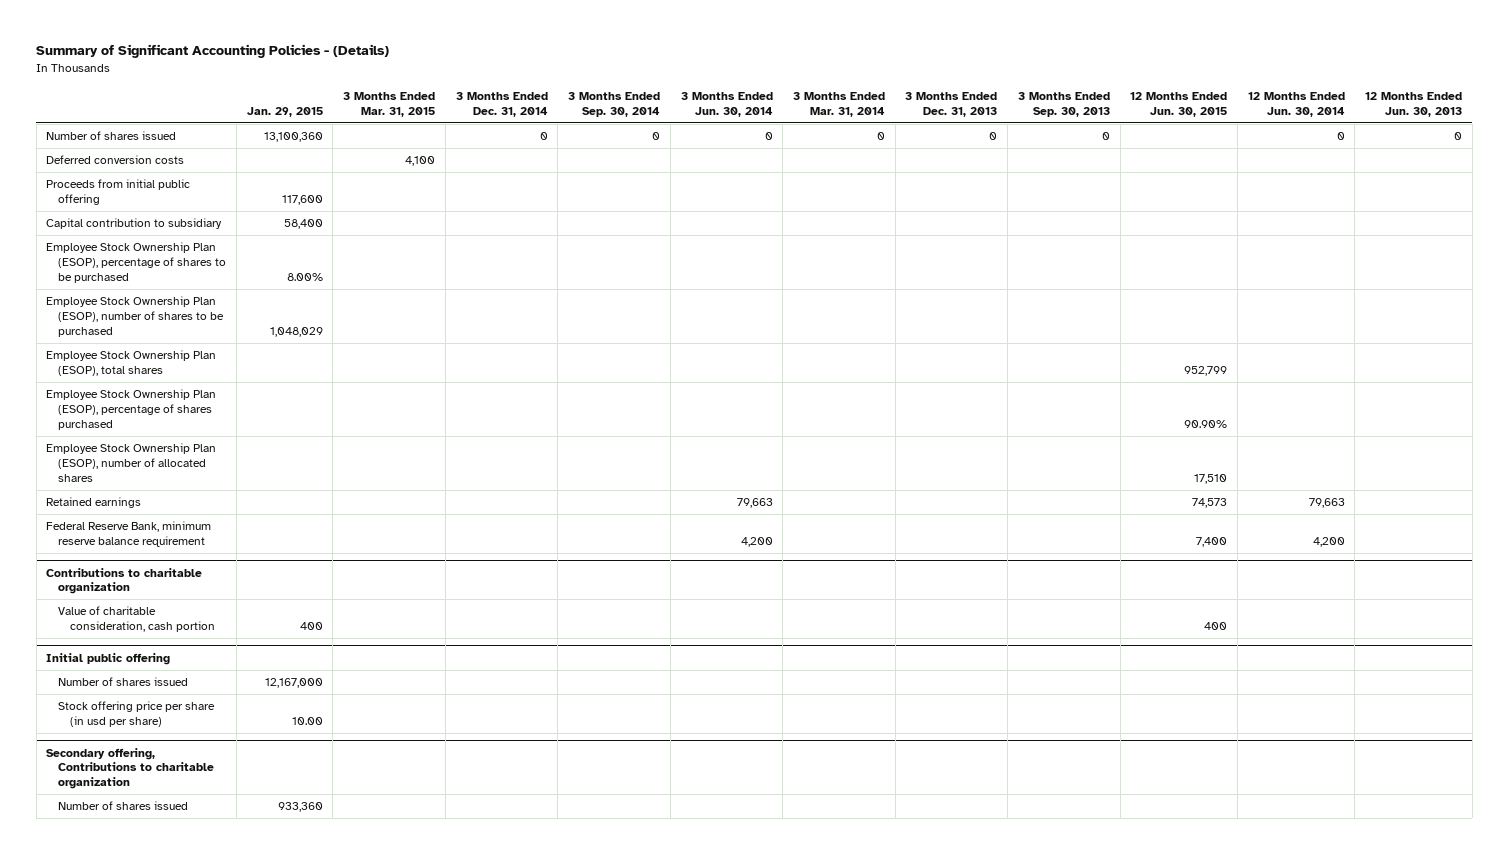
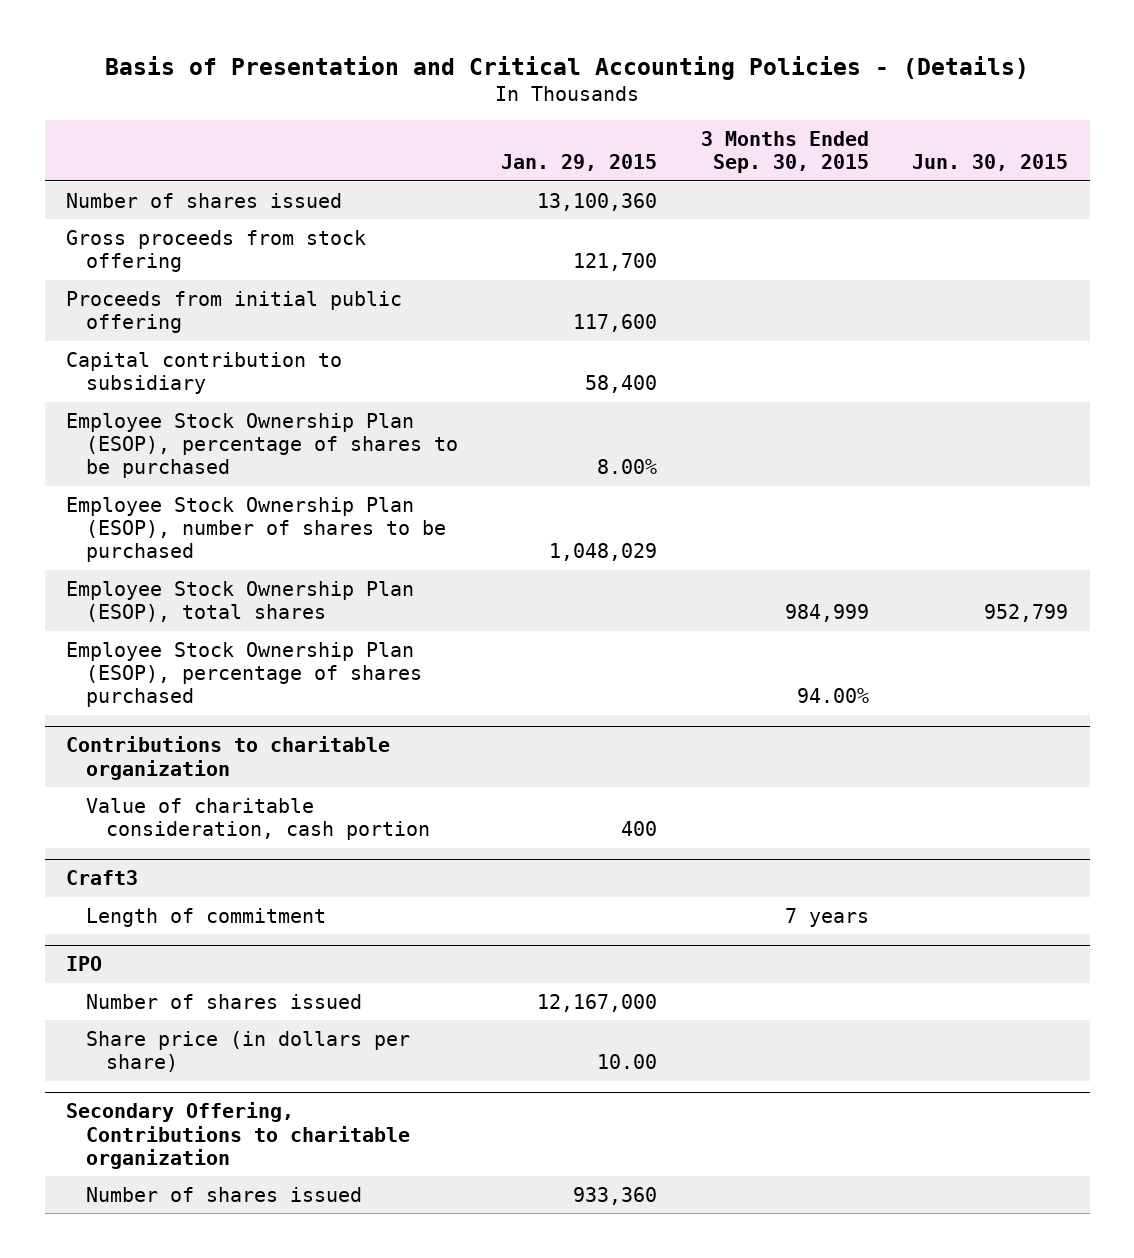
[36,44,390,59] Summary of Significant Accounting Policies - (Details) -> [105,55,1030,80] Basis of Presentation and Critical Accounting Policies - (Details)
[343,92,436,117] 3 Months Ended Mar. 31, 2015 -> none
[455,92,548,117] 3 Months Ended Dec. 31, 2014 -> none
[568,92,661,117] 3 Months Ended Sep. 30, 2014 -> none
[680,92,773,117] 3 Months Ended Jun. 30, 2014 -> none
[792,92,885,117] 3 Months Ended Mar. 31, 2014 -> none
[905,92,998,117] 3 Months Ended Dec. 31, 2013 -> none
[1017,92,1110,117] 3 Months Ended Sep. 30, 2013 -> none
[1130,92,1228,117] 12 Months Ended Jun. 30, 2015 -> none
[1247,92,1345,117] 12 Months Ended Jun. 30, 2014 -> none
[1365,92,1463,117] 12 Months Ended Jun. 30, 2013 -> none
none -> [700,131,869,174] 3 Months Ended Sep. 30, 2015
none -> [912,154,1069,172] Jun. 30, 2015
[46,155,185,165] Deferred conversion costs -> none
none -> [66,229,367,272] Gross proceeds from stock offering
[46,443,217,482] Employee Stock Ownership Plan (ESOP), number of allocated shares -> none
[46,497,142,509] Retained earnings -> none
[46,521,212,547] Federal Reserve Bank, minimum reserve balance requirement -> none
none -> [66,870,139,886] Craft3
none -> [86,907,327,927] Length of commitment
[46,652,171,665] Initial public offering -> [66,956,103,972] IPO
[58,701,216,727] Stock offering price per share (in usd per share) -> [86,1030,411,1072] Share price (in dollars per share)
[46,747,215,789] Secondary offering, Contributions to charitable organization -> [66,1102,411,1169] Secondary Offering, Contributions to charitable organization

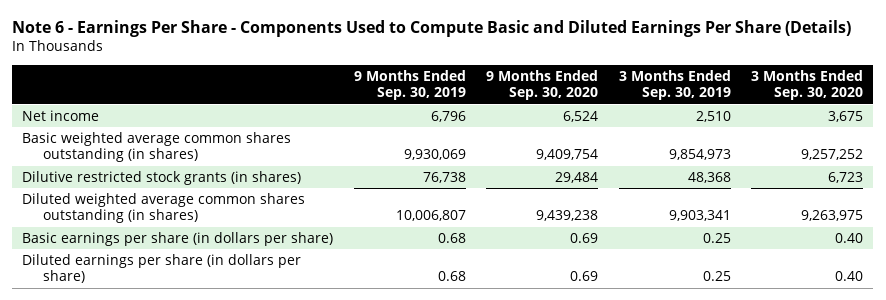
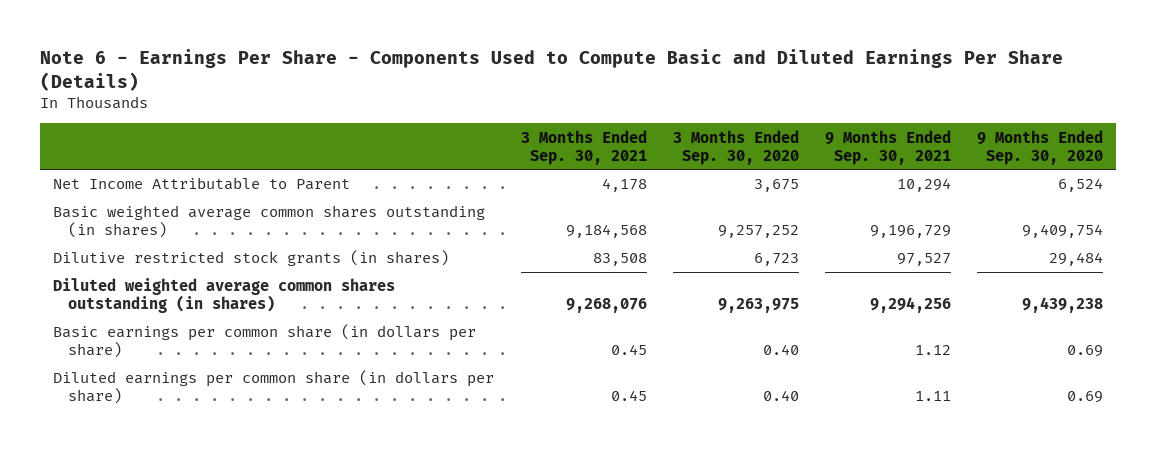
[353,69,466,101] 9 Months Ended Sep. 30, 2019 -> none
[618,69,731,101] 3 Months Ended Sep. 30, 2019 -> none
none -> [520,129,647,165] 3 Months Ended Sep. 30, 2021
none -> [824,129,951,165] 9 Months Ended Sep. 30, 2021
[22,109,100,121] Net income -> [53,177,351,191] Net Income Attributable to Parent
[22,231,334,246] Basic earnings per share (in dollars per share) -> [53,324,477,359] Basic earnings per common share (in dollars per share)
[22,253,302,284] Diluted earnings per share (in dollars per share) -> [53,370,495,405] Diluted earnings per common share (in dollars per share)

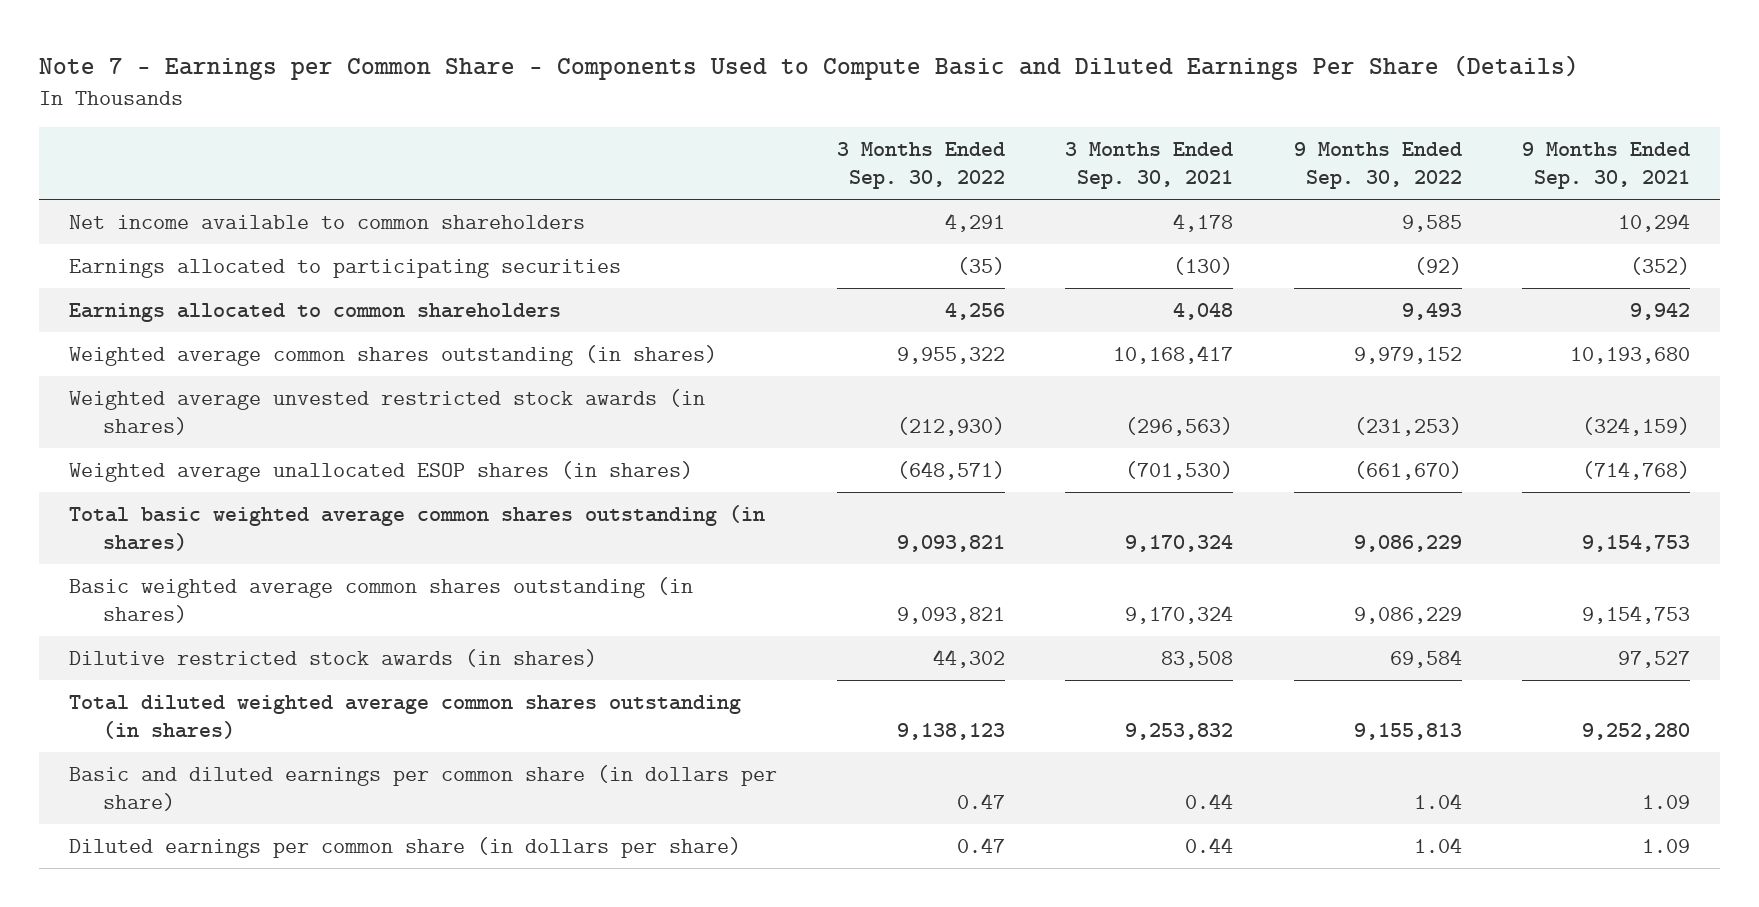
[40,49,1064,91] Note 6 - Earnings Per Share - Components Used to Compute Basic and Diluted Earnings Per Share (Details) -> [39,55,1580,81] Note 7 - Earnings per Common Share - Components Used to Compute Basic and Diluted Earnings Per Share (Details)
[672,129,799,165] 3 Months Ended Sep. 30, 2020 -> none
[976,129,1103,165] 9 Months Ended Sep. 30, 2020 -> none
none -> [837,142,1006,189] 3 Months Ended Sep. 30, 2022
none -> [1293,142,1462,189] 9 Months Ended Sep. 30, 2022
[53,177,351,191] Net Income Attributable to Parent -> [69,214,586,229] Net income available to common shareholders
none -> [69,258,622,278] Earnings allocated to participating securities
none -> [69,302,562,322] Earnings allocated to common shareholders
none -> [69,344,718,366] Weighted average common shares outstanding (in shares)
none -> [69,388,706,435] Weighted average unvested restricted stock awards (in shares)
none -> [69,460,694,482] Weighted average unallocated ESOP shares (in shares)
none -> [69,504,766,551] Total basic weighted average common shares outstanding (in shares)
[565,224,647,239] 9,184,568 -> [1125,604,1234,624] 9,170,324
[869,225,951,239] 9,196,729 -> [1581,604,1690,624] 9,154,753
[53,250,450,267] Dilutive restricted stock grants (in shares) -> [69,648,598,667] Dilutive restricted stock awards (in shares)
[53,278,396,314] Diluted weighted average common shares outstanding (in shares) -> [69,694,742,739] Total diluted weighted average common shares outstanding (in shares)
[565,298,647,314] 9,268,076 -> [1125,722,1234,740] 9,253,832
[869,297,951,314] 9,294,256 -> [1581,722,1690,740] 9,252,280
[53,324,477,359] Basic earnings per common share (in dollars per share) -> [69,764,778,811] Basic and diluted earnings per common share (in dollars per share)
[610,344,647,356] 0.45 -> [1185,792,1234,809] 0.44
[914,345,951,356] 1.12 -> [1641,794,1690,809] 1.09
[610,390,647,402] 0.45 -> [1185,836,1234,853] 0.44
[914,391,951,402] 1.11 -> [1641,838,1690,853] 1.09

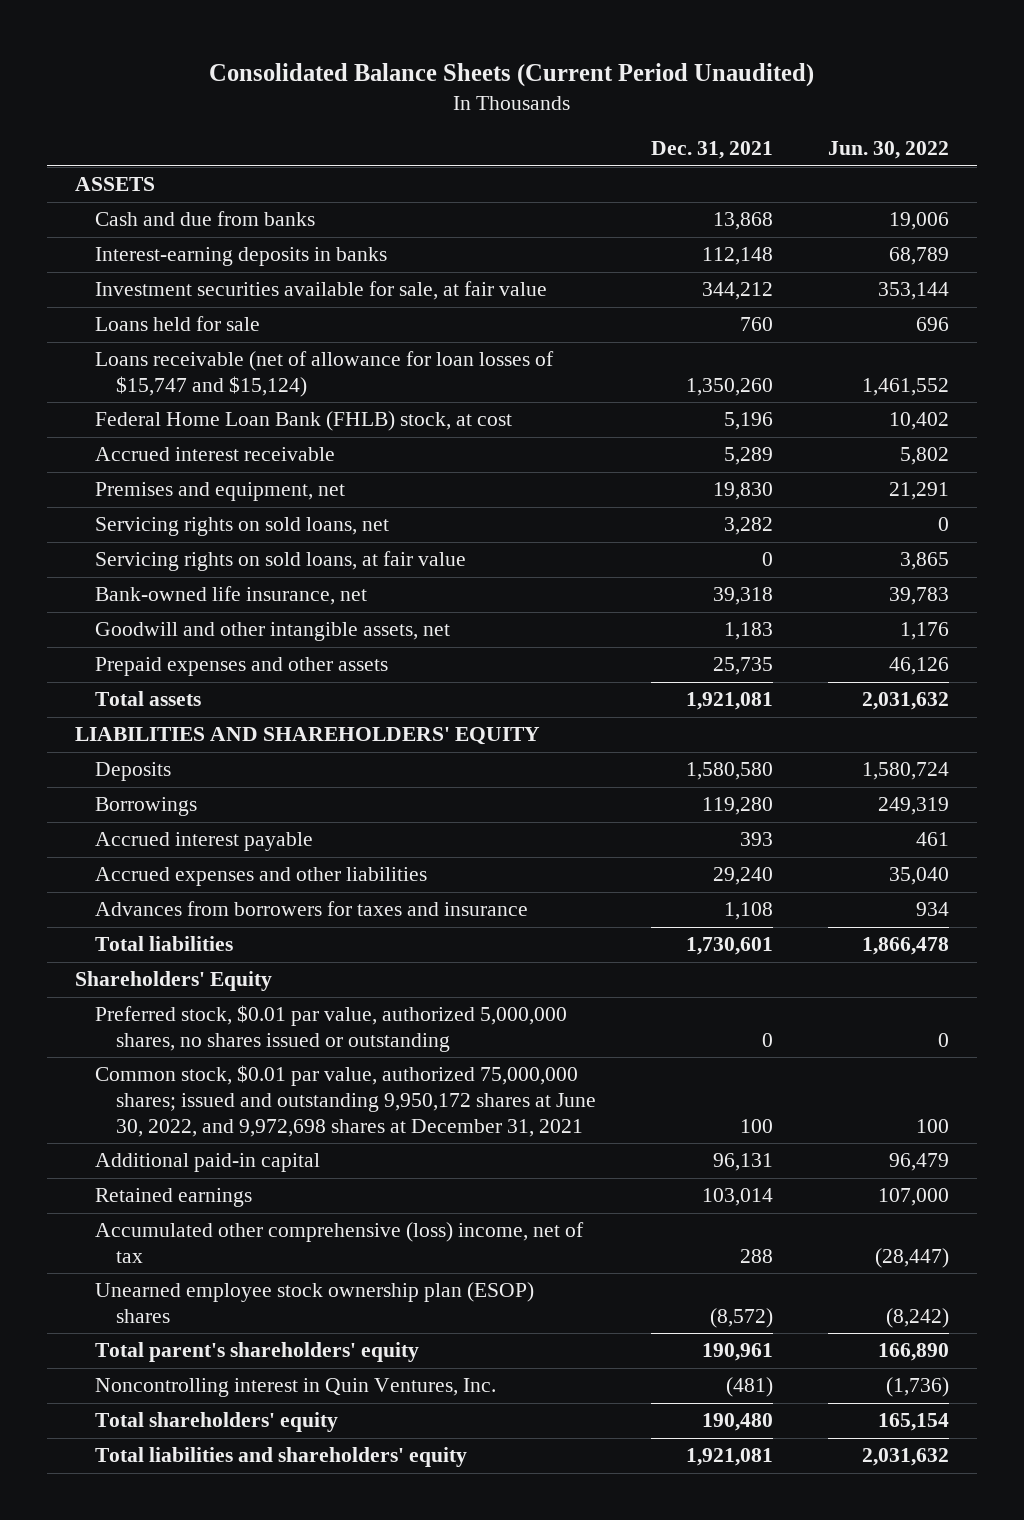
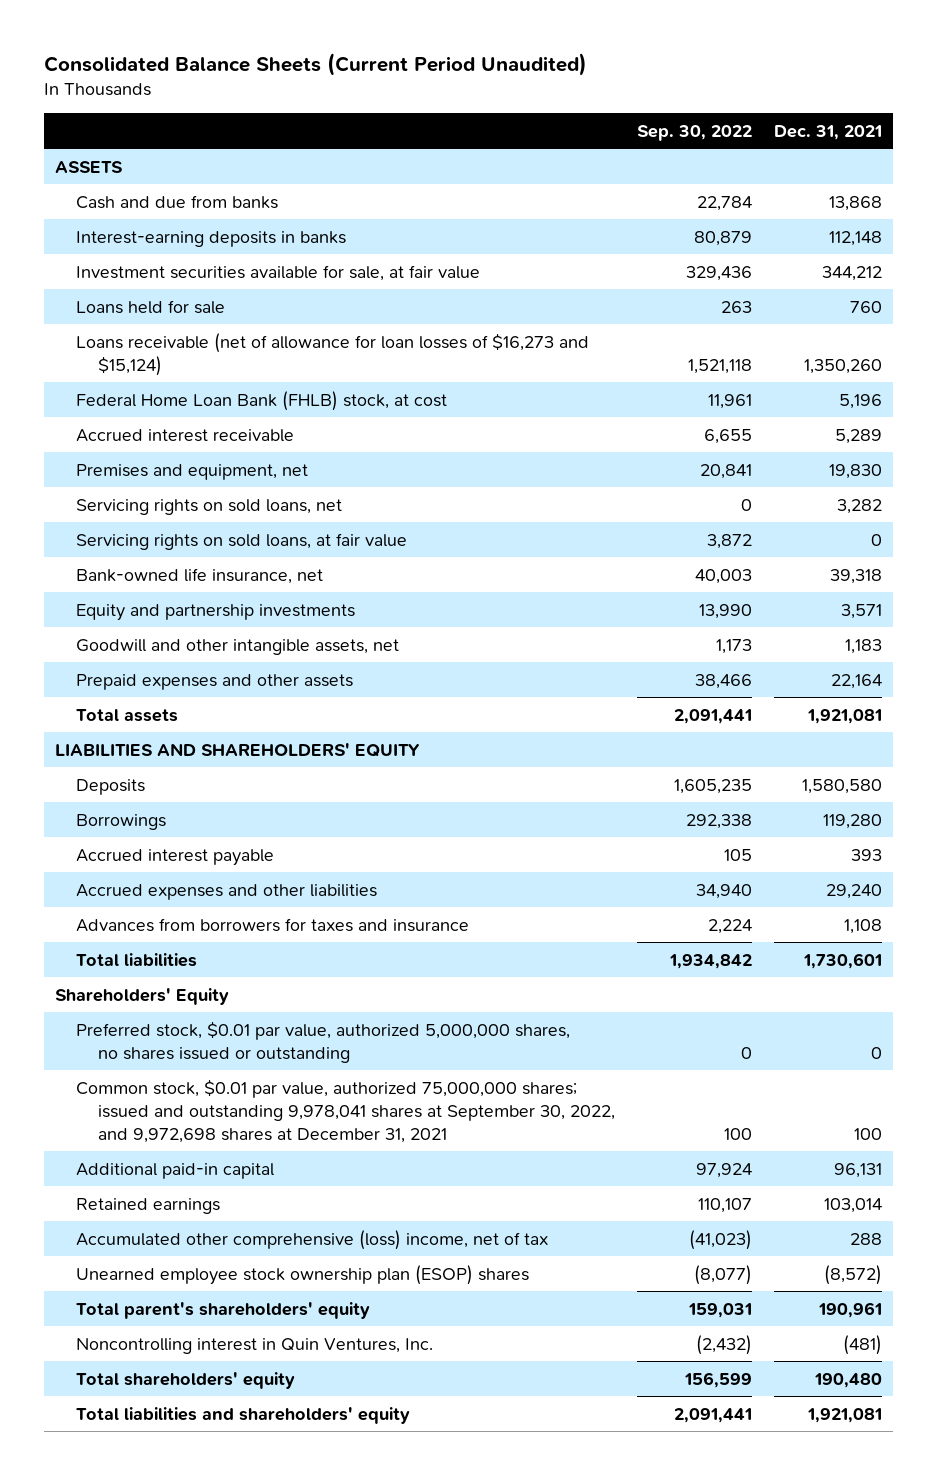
[827,141,949,160] Jun. 30, 2022 -> none
none -> [637,124,753,141] Sep. 30, 2022
[95,351,555,398] Loans receivable (net of allowance for loan losses of $15,747 and $15,124) -> [76,332,590,376] Loans receivable (net of allowance for loan losses of $16,273 and $15,124)
none -> [76,603,356,621] Equity and partnership investments
[712,657,773,676] 25,735 -> [831,673,883,689] 22,164
[95,1065,596,1138] Common stock, $0.01 par value, authorized 75,000,000 shares; issued and outstanding 9,950,172 shares at June 30, 2022, and 9,972,698 shares at December 31, 2021 -> [76,1078,616,1143] Common stock, $0.01 par value, authorized 75,000,000 shares; issued and outstanding 9,978,041 shares at September 30, 2022, and 9,972,698 shares at December 31, 2021

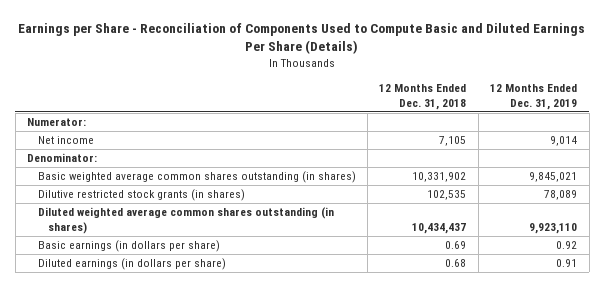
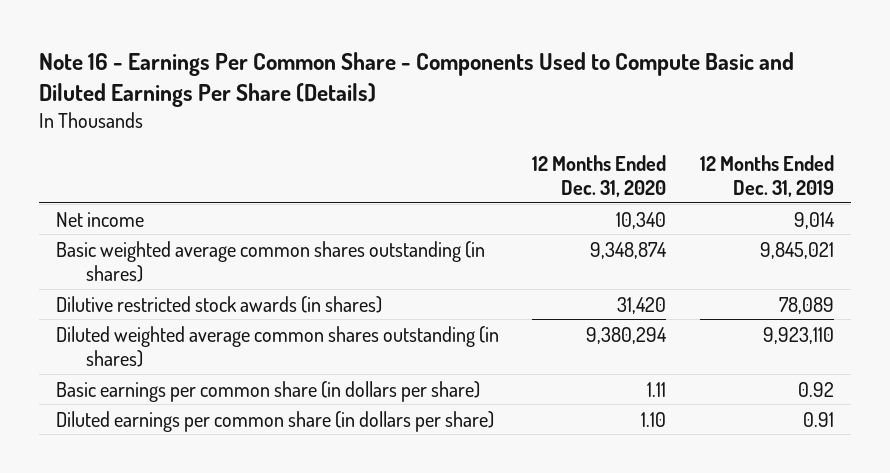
[18,23,586,55] Earnings per Share - Reconciliation of Components Used to Compute Basic and Diluted Earnings Per Share (Details) -> [38,51,794,107] Note 16 - Earnings Per Common Share - Components Used to Compute Basic and Diluted Earnings Per Share (Details)
[379,84,467,110] 12 Months Ended Dec. 31, 2018 -> none
none -> [532,154,667,197] 12 Months Ended Dec. 31, 2020
[27,118,87,127] Numerator: -> none
[27,153,98,163] Denominator: -> none
[37,189,245,202] Dilutive restricted stock grants (in shares) -> [55,295,382,313] Dilutive restricted stock awards (in shares)
[37,240,220,253] Basic earnings (in dollars per share) -> [55,380,480,402] Basic earnings per common share (in dollars per share)
[37,258,226,271] Diluted earnings (in dollars per share) -> [55,410,494,432] Diluted earnings per common share (in dollars per share)

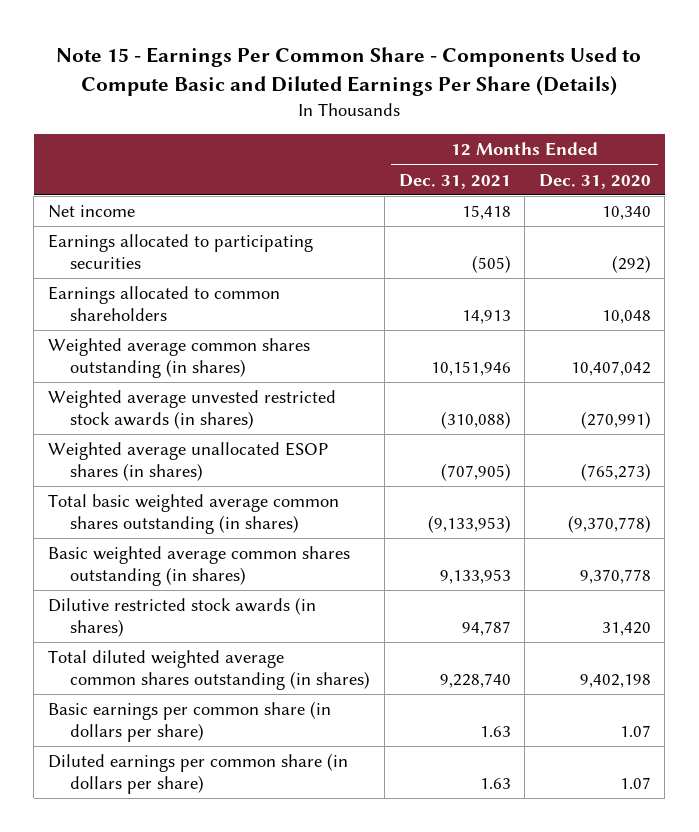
[38,51,794,107] Note 16 - Earnings Per Common Share - Components Used to Compute Basic and Diluted Earnings Per Share (Details) -> [56,47,642,96] Note 15 - Earnings Per Common Share - Components Used to Compute Basic and Diluted Earnings Per Share (Details)
[700,154,835,197] 12 Months Ended Dec. 31, 2019 -> none
none -> [398,173,511,189] Dec. 31, 2021
none -> [48,234,314,269] Earnings allocated to participating securities
none -> [48,286,281,321] Earnings allocated to common shareholders
none -> [48,338,311,378] Weighted average common shares outstanding (in shares)
none -> [48,390,337,429] Weighted average unvested restricted stock awards (in shares)
none -> [48,442,329,481] Weighted average unallocated ESOP shares (in shares)
none -> [48,494,340,534] Total basic weighted average common shares outstanding (in shares)
[590,241,668,259] 9,348,874 -> [579,568,651,584] 9,370,778
[55,325,499,367] Diluted weighted average common shares outstanding (in shares) -> [48,650,371,690] Total diluted weighted average common shares outstanding (in shares)
[586,326,668,344] 9,380,294 -> [579,673,651,688] 9,402,198
[647,381,667,397] 1.11 -> [619,724,651,737] 1.07
[641,411,667,427] 1.10 -> [619,776,651,789] 1.07

